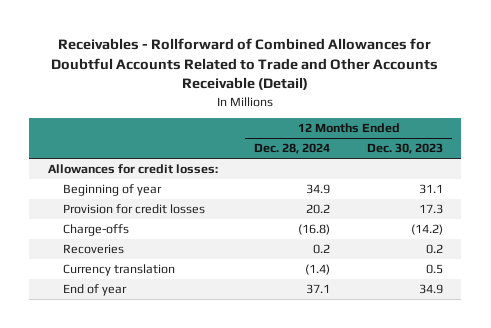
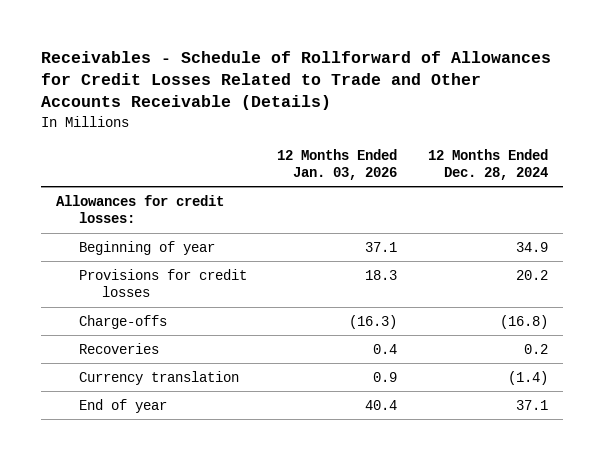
[51,38,439,91] Receivables - Rollforward of Combined Allowances for Doubtful Accounts Related to Trade and Other Accounts Receivable (Detail) -> [41,51,552,111] Receivables - Schedule of Rollforward of Allowances for Credit Losses Related to Trade and Other Accounts Receivable (Details)
[366,143,443,155] Dec. 30, 2023 -> none
none -> [277,148,398,180] 12 Months Ended Jan. 03, 2026
[63,204,206,215] Provision for credit losses -> [78,268,247,298] Provisions for credit losses

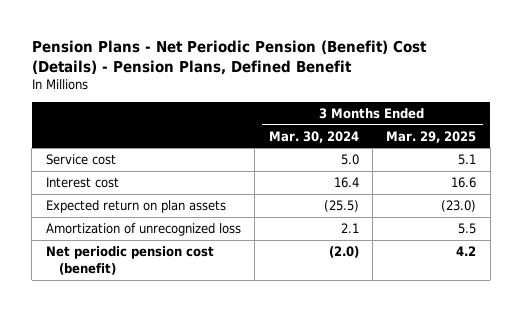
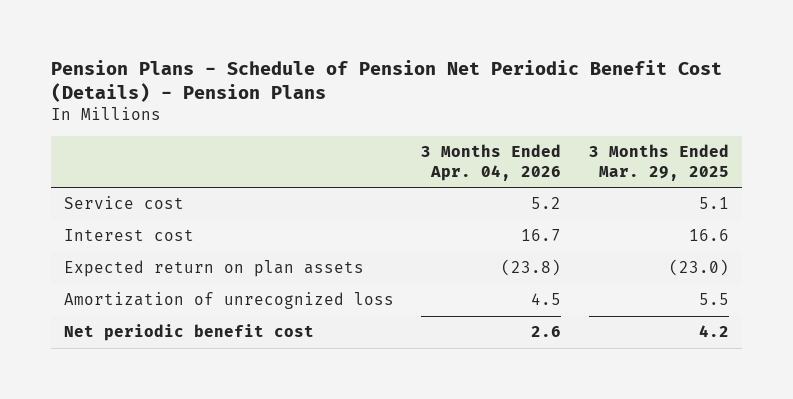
[31,39,427,75] Pension Plans - Net Periodic Pension (Benefit) Cost (Details) - Pension Plans, Defined Benefit -> [50,60,722,103] Pension Plans - Schedule of Pension Net Periodic Benefit Cost (Details) - Pension Plans
[268,130,359,143] Mar. 30, 2024 -> none
none -> [421,144,562,181] 3 Months Ended Apr. 04, 2026
[45,246,214,275] Net periodic pension cost (benefit) -> [64,324,315,342] Net periodic benefit cost

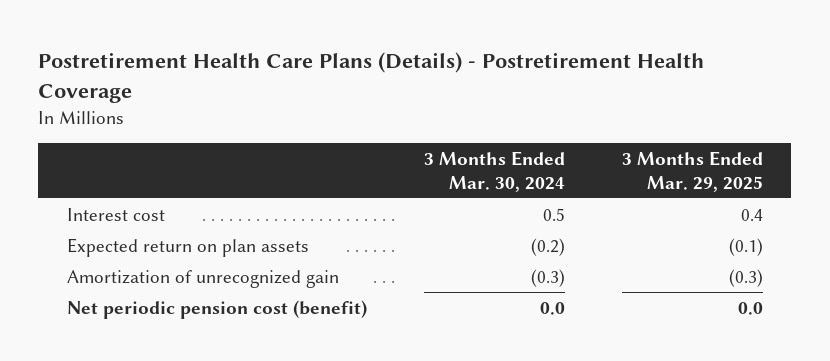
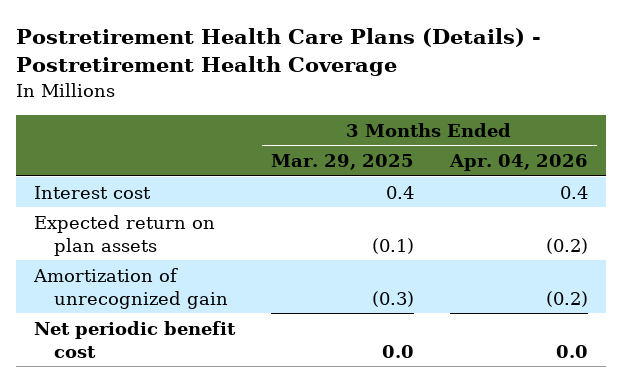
[423,150,565,192] 3 Months Ended Mar. 30, 2024 -> none
none -> [448,153,588,171] Apr. 04, 2026
[66,299,367,319] Net periodic pension cost (benefit) -> [33,320,236,358] Net periodic benefit cost

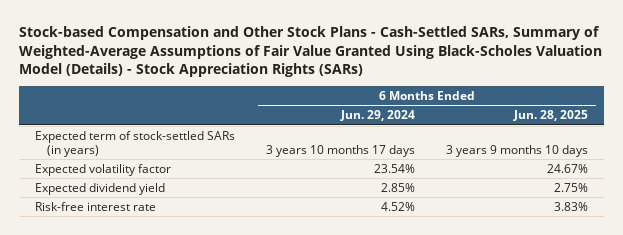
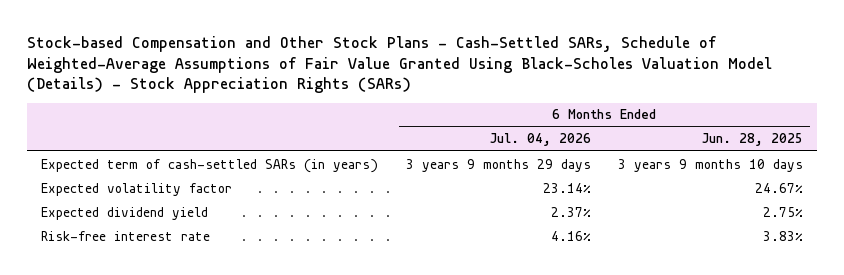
[19,26,603,78] Stock-based Compensation and Other Stock Plans - Cash-Settled SARs, Summary of Weighted-Average Assumptions of Fair Value Granted Using Black-Scholes Valuation Model (Details) - Stock Appreciation Rights (SARs) -> [27,35,773,94] Stock-based Compensation and Other Stock Plans - Cash-Settled SARs, Schedule of Weighted-Average Assumptions of Fair Value Granted Using Black-Scholes Valuation Model (Details) - Stock Appreciation Rights (SARs)
[339,110,415,122] Jun. 29, 2024 -> none
none -> [489,133,591,147] Jul. 04, 2026
[34,130,235,157] Expected term of stock-settled SARs (in years) -> [41,158,379,173] Expected term of cash-settled SARs (in years)

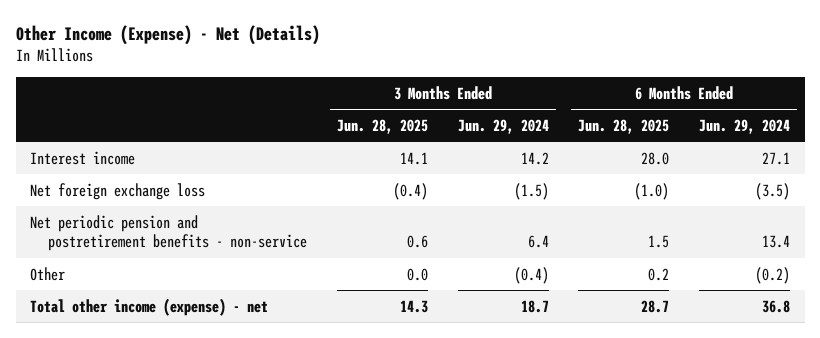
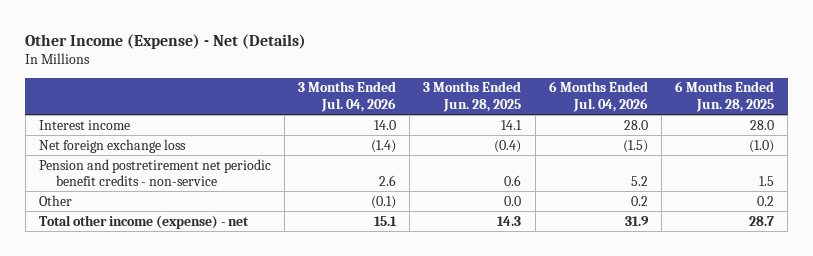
[457,118,549,134] Jun. 29, 2024 -> none
[698,118,790,134] Jun. 29, 2024 -> none
none -> [298,81,397,112] 3 Months Ended Jul. 04, 2026
none -> [548,81,648,112] 6 Months Ended Jul. 04, 2026
[30,214,308,252] Net periodic pension and postretirement benefits - non-service -> [38,158,271,186] Pension and postretirement net periodic benefit credits - non-service

